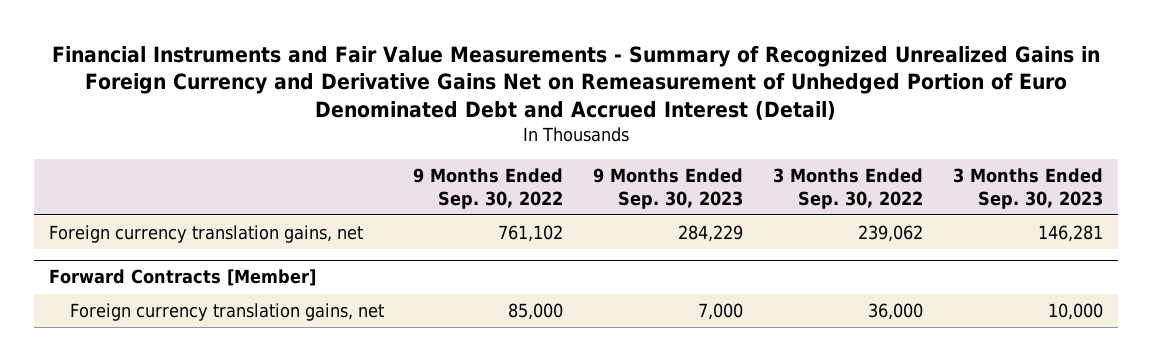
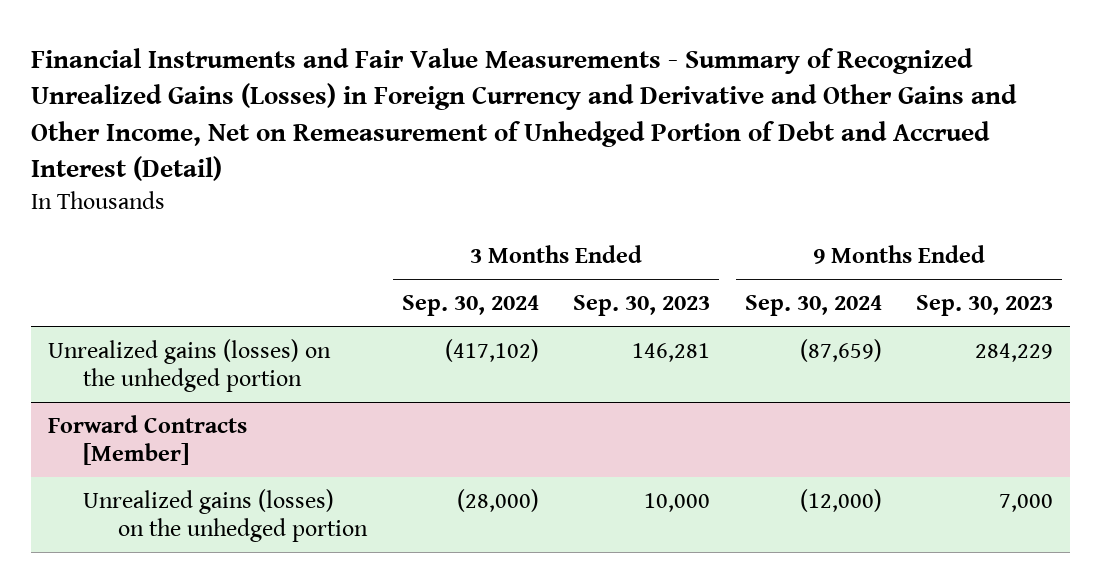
[52,45,1101,120] Financial Instruments and Fair Value Measurements - Summary of Recognized Unrealized Gains in Foreign Currency and Derivative Gains Net on Remeasurement of Unhedged Portion of Euro Denominated Debt and Accrued Interest (Detail) -> [31,47,1018,182] Financial Instruments and Fair Value Measurements - Summary of Recognized Unrealized Gains (Losses) in Foreign Currency and Derivative and Other Gains and Other Income, Net on Remeasurement of Unhedged Portion of Debt and Accrued Interest (Detail)
[413,167,564,209] 9 Months Ended Sep. 30, 2022 -> none
[773,167,924,209] 3 Months Ended Sep. 30, 2022 -> none
none -> [401,295,539,317] Sep. 30, 2024
none -> [744,295,882,317] Sep. 30, 2024
[49,225,364,244] Foreign currency translation gains, net -> [48,338,332,392] Unrealized gains (losses) on the unhedged portion
[69,303,384,322] Foreign currency translation gains, net -> [83,488,369,542] Unrealized gains (losses) on the unhedged portion

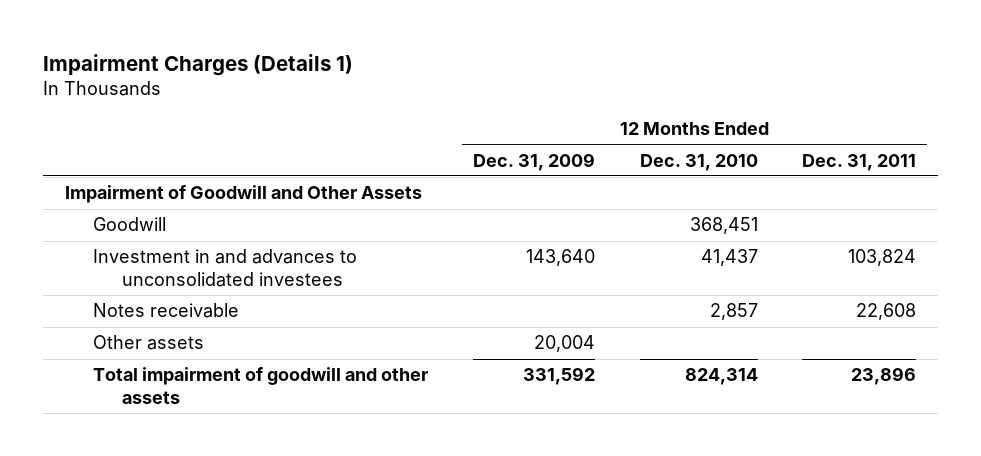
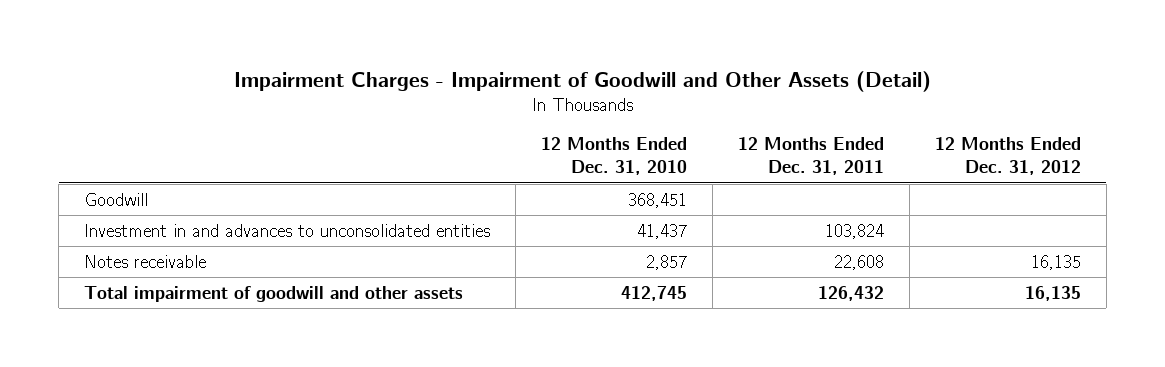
[42,53,353,76] Impairment Charges (Details 1) -> [233,70,931,92] Impairment Charges - Impairment of Goodwill and Other Assets (Detail)
[473,152,596,171] Dec. 31, 2009 -> none
none -> [934,137,1081,176] 12 Months Ended Dec. 31, 2012
[64,185,422,204] Impairment of Goodwill and Other Assets -> none
[93,249,358,287] Investment in and advances to unconsolidated investees -> [84,223,491,237] Investment in and advances to unconsolidated entities
[93,335,205,351] Other assets -> none
[684,368,758,386] 824,314 -> [621,285,688,301] 412,745
[851,367,917,386] 23,896 -> [818,285,885,301] 126,432

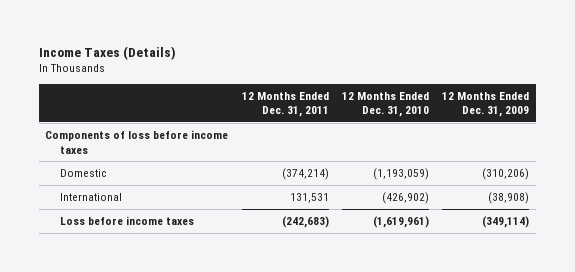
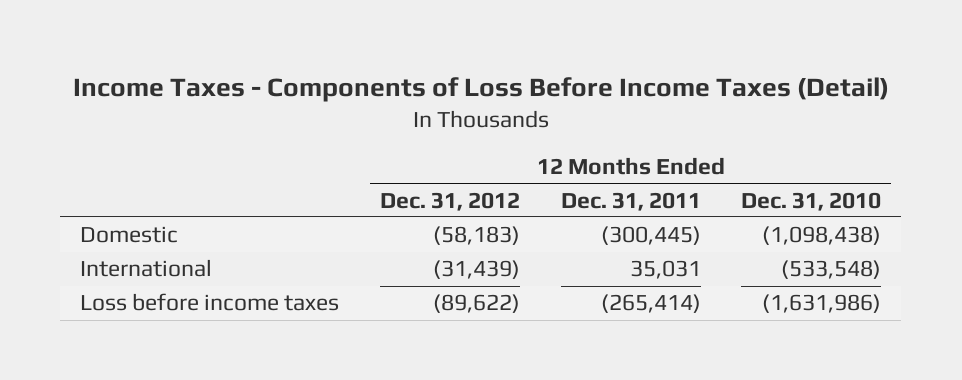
[38,45,176,60] Income Taxes (Details) -> [72,76,889,102] Income Taxes - Components of Loss Before Income Taxes (Detail)
[442,91,530,118] 12 Months Ended Dec. 31, 2009 -> none
none -> [380,191,521,211] Dec. 31, 2012
[45,129,229,154] Components of loss before income taxes -> none
[281,167,329,180] (374,214) -> [600,226,701,246] (300,445)
[373,167,430,180] (1,193,059) -> [762,226,882,246] (1,098,438)
[289,192,329,203] 131,531 -> [629,260,701,280] 35,031
[382,191,430,204] (426,902) -> [781,260,882,280] (533,548)
[281,215,329,228] (242,683) -> [600,294,701,314] (265,414)
[373,215,430,228] (1,619,961) -> [762,294,882,314] (1,631,986)

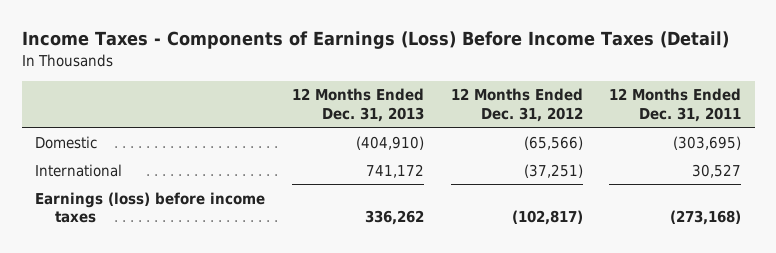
[72,76,889,102] Income Taxes - Components of Loss Before Income Taxes (Detail) -> [21,31,729,50] Income Taxes - Components of Earnings (Loss) Before Income Taxes (Detail)
[741,191,882,211] Dec. 31, 2010 -> none
none -> [291,88,424,122] 12 Months Ended Dec. 31, 2013
[433,226,521,246] (58,183) -> [523,135,583,150] (65,566)
[600,226,701,246] (300,445) -> [673,135,742,150] (303,695)
[433,260,521,280] (31,439) -> [523,163,583,178] (37,251)
[629,260,701,280] 35,031 -> [692,163,742,178] 30,527
[80,293,340,312] Loss before income taxes -> [35,191,266,224] Earnings (loss) before income taxes
[433,294,521,314] (89,622) -> [511,210,583,226] (102,817)
[600,294,701,314] (265,414) -> [670,210,742,226] (273,168)

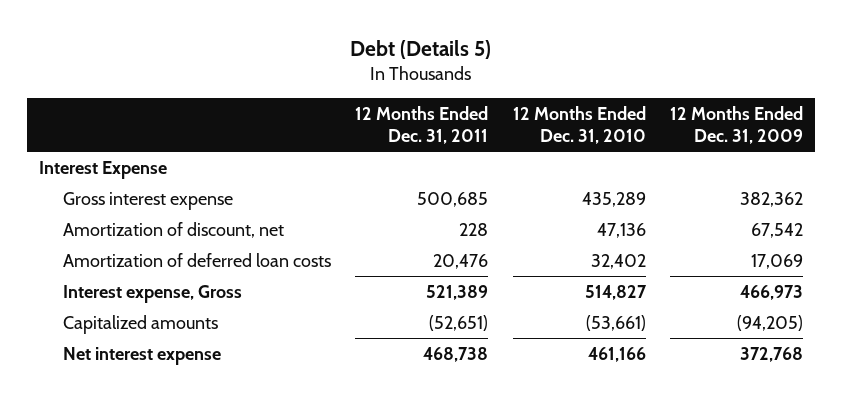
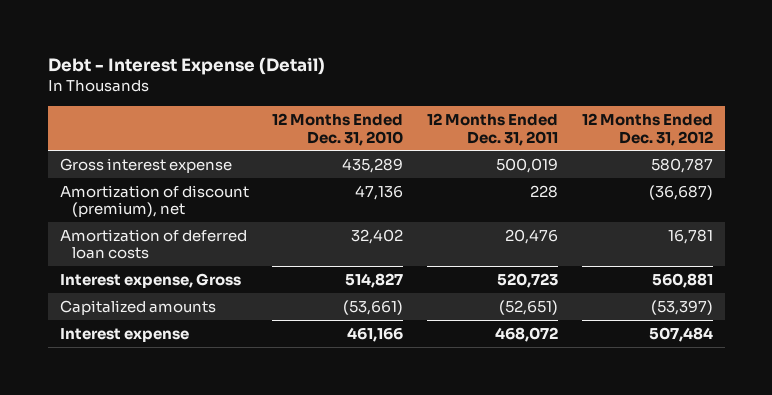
[350,39,492,59] Debt (Details 5) -> [47,56,325,75] Debt - Interest Expense (Detail)
[669,106,803,145] 12 Months Ended Dec. 31, 2009 -> none
none -> [581,112,713,146] 12 Months Ended Dec. 31, 2012
[39,160,168,179] Interest Expense -> none
[417,191,489,207] 500,685 -> [496,157,559,173] 500,019
[63,221,285,238] Amortization of discount, net -> [59,184,249,218] Amortization of discount (premium), net
[426,284,489,300] 521,389 -> [497,272,559,288] 520,723
[63,346,222,365] Net interest expense -> [59,327,189,342] Interest expense
[423,346,489,362] 468,738 -> [495,326,559,342] 468,072

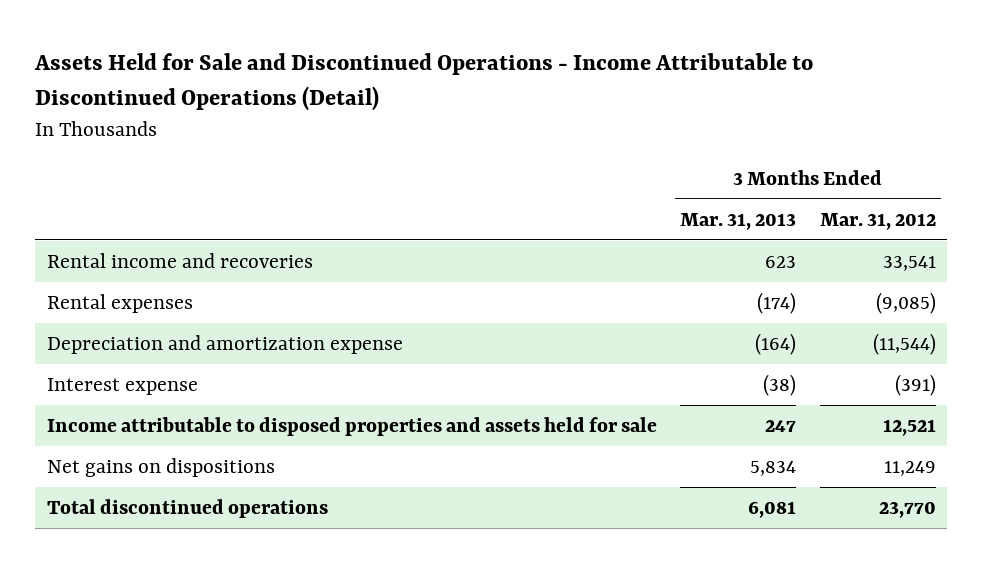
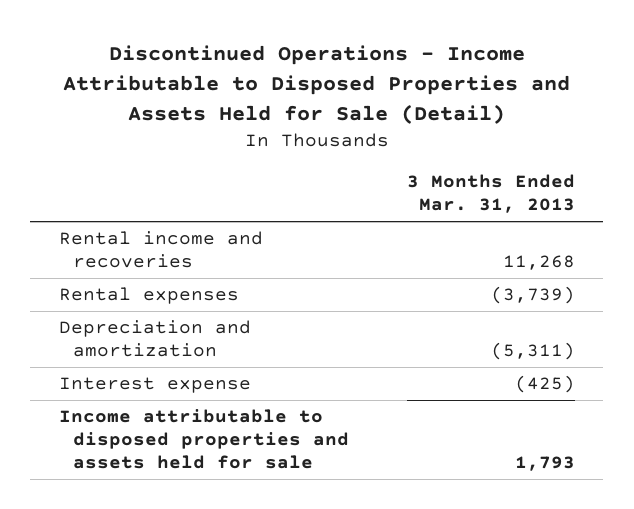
[34,53,814,112] Assets Held for Sale and Discontinued Operations - Income Attributable to Discontinued Operations (Detail) -> [62,45,570,124] Discontinued Operations - Income Attributable to Disposed Properties and Assets Held for Sale (Detail)
[819,212,936,230] Mar. 31, 2012 -> none
[47,457,276,477] Net gains on dispositions -> none
[47,498,329,518] Total discontinued operations -> none
[765,255,797,268] 623 -> [502,255,575,271] 11,268
[757,291,797,314] (174) -> [490,286,575,305] (3,739)
[47,334,404,354] Depreciation and amortization expense -> [58,320,251,358] Depreciation and amortization
[755,332,797,355] (164) -> [490,342,575,361] (5,311)
[763,373,797,396] (38) -> [514,375,575,394] (425)
[765,419,797,432] 247 -> [514,456,575,472] 1,793

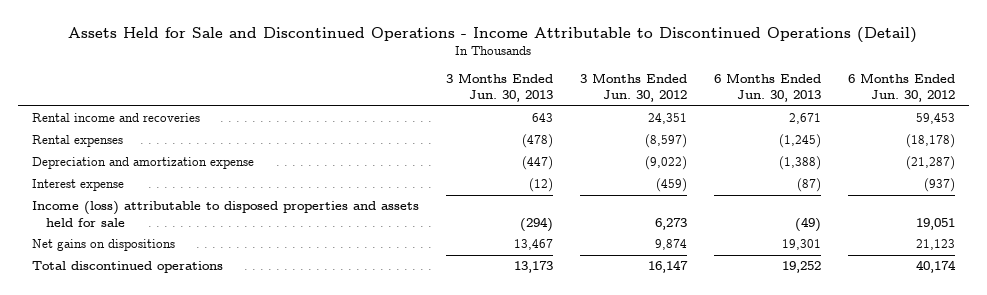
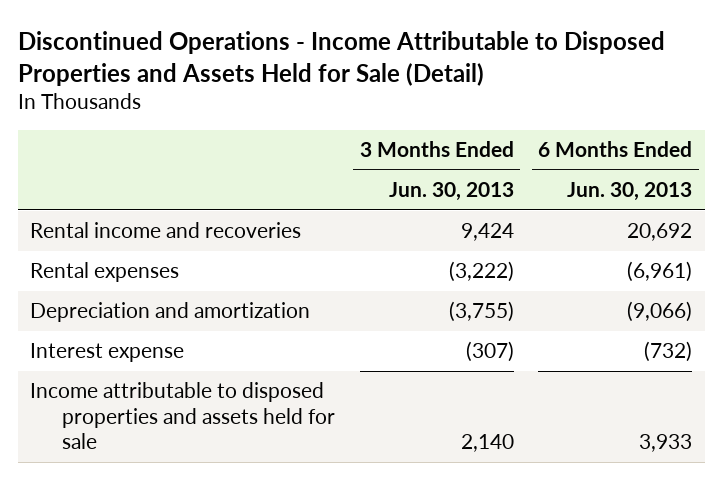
[68,26,918,43] Assets Held for Sale and Discontinued Operations - Income Attributable to Discontinued Operations (Detail) -> [18,30,666,86] Discontinued Operations - Income Attributable to Disposed Properties and Assets Held for Sale (Detail)
[579,72,687,103] 3 Months Ended Jun. 30, 2012 -> none
[848,72,956,103] 6 Months Ended Jun. 30, 2012 -> none
[31,239,175,252] Net gains on dispositions -> none
[31,261,223,274] Total discontinued operations -> none
[531,113,553,123] 643 -> [460,223,514,242] 9,424
[788,113,821,125] 2,671 -> [627,223,693,242] 20,692
[521,134,553,149] (478) -> [448,261,514,283] (3,222)
[778,134,821,149] (1,245) -> [627,261,693,283] (6,961)
[31,157,254,170] Depreciation and amortization expense -> [30,302,311,323] Depreciation and amortization
[521,156,553,171] (447) -> [448,301,514,323] (3,755)
[778,156,821,171] (1,388) -> [627,301,693,323] (9,066)
[528,178,553,193] (12) -> [465,341,514,363] (307)
[796,178,821,193] (87) -> [644,341,693,363] (732)
[31,201,419,227] Income (loss) attributable to disposed properties and assets held for sale -> [30,382,335,450] Income attributable to disposed properties and assets held for sale
[519,216,553,232] (294) -> [460,434,514,453] 2,140
[794,216,821,232] (49) -> [639,434,693,453] 3,933

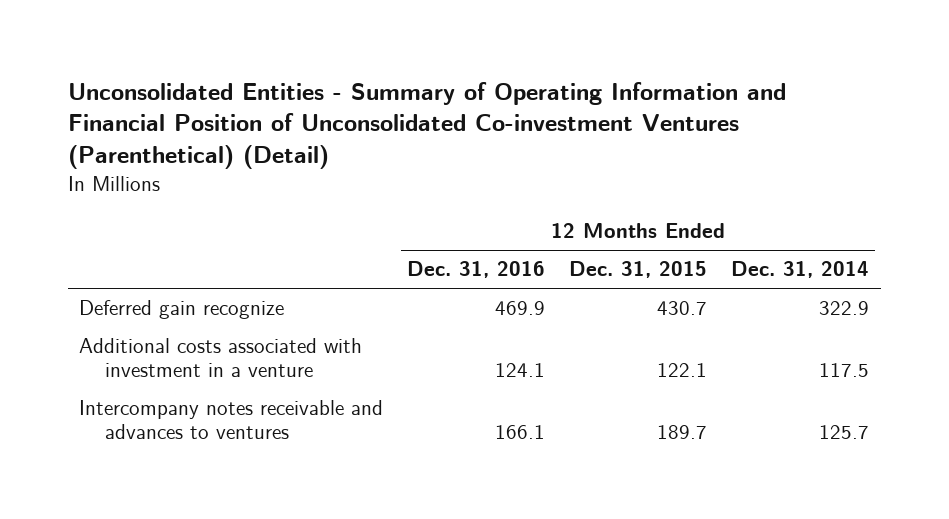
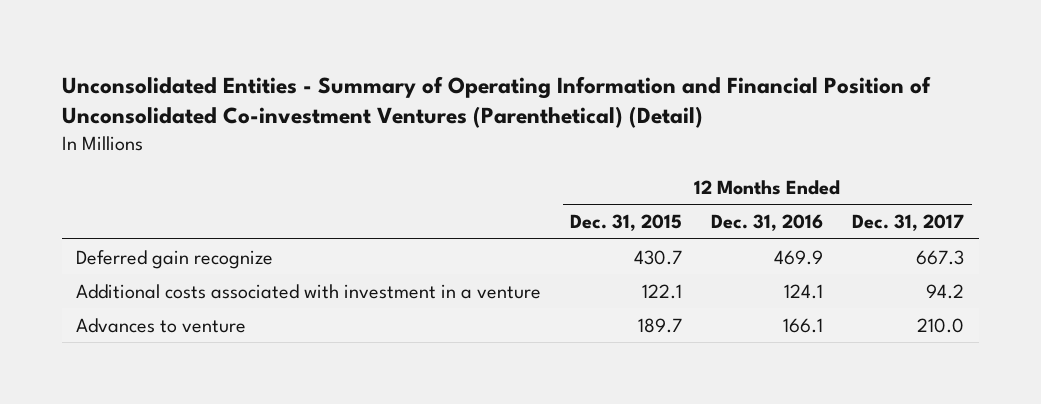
[731,261,870,279] Dec. 31, 2014 -> none
none -> [852,214,965,232] Dec. 31, 2017
[79,400,384,440] Intercompany notes receivable and advances to ventures -> [76,317,247,333] Advances to venture

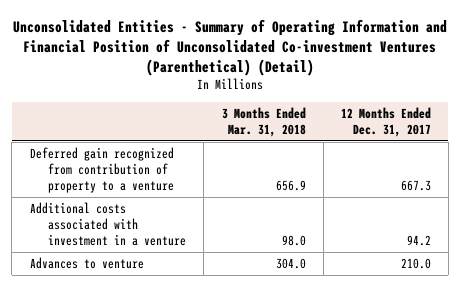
[570,214,683,232] Dec. 31, 2015 -> none
[711,214,824,232] Dec. 31, 2016 -> none
none -> [221,106,306,137] 3 Months Ended Mar. 31, 2018
[76,249,274,269] Deferred gain recognize -> [29,146,175,193] Deferred gain recognized from contribution of property to a venture

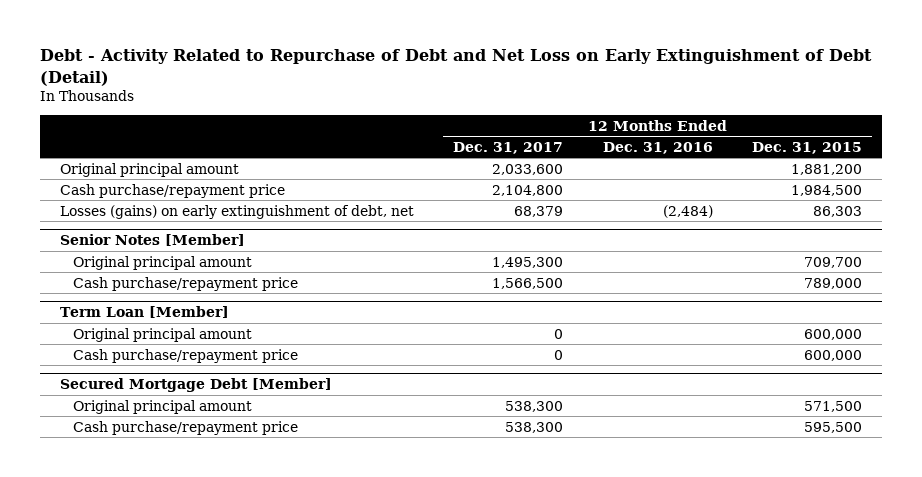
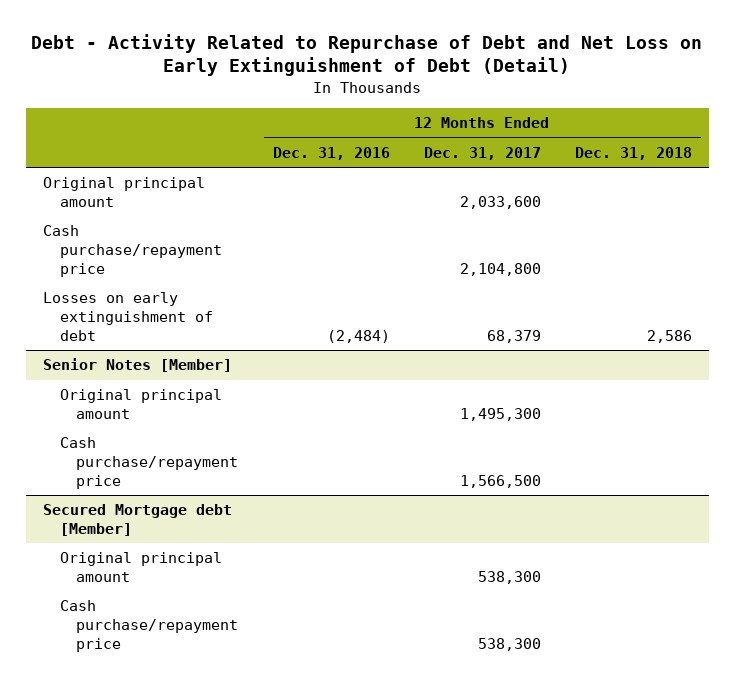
[752,141,863,154] Dec. 31, 2015 -> none
none -> [575,146,693,160] Dec. 31, 2018
[59,204,414,219] Losses (gains) on early extinguishment of debt, net -> [42,292,213,341] Losses on early extinguishment of debt
[59,306,229,319] Term Loan [Member] -> none
[72,327,252,342] Original principal amount -> none
[72,348,298,363] Cash purchase/repayment price -> none
[59,378,332,393] Secured Mortgage Debt [Member] -> [42,504,232,537] Secured Mortgage debt [Member]

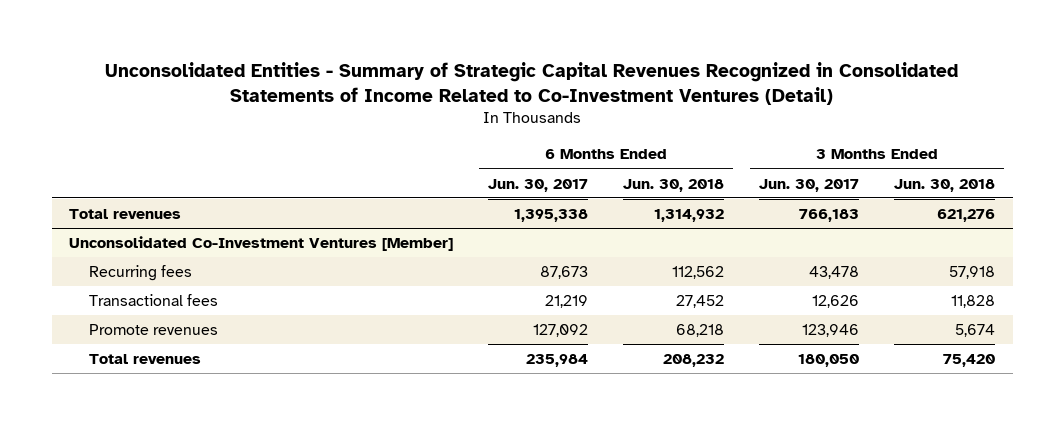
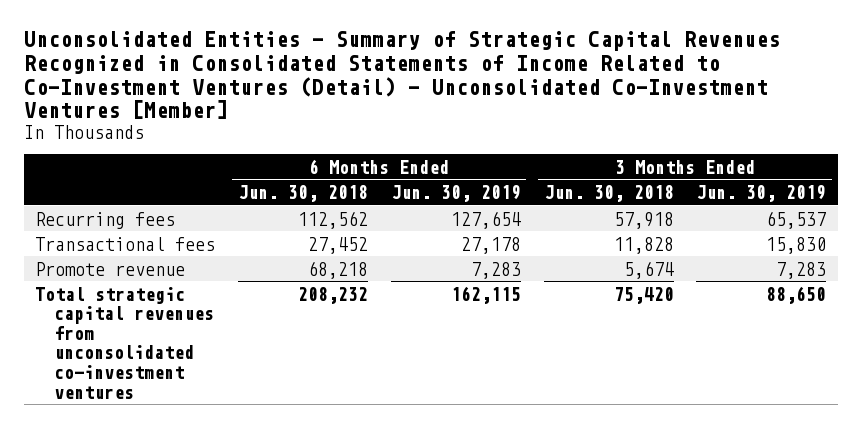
[105,61,959,105] Unconsolidated Entities - Summary of Strategic Capital Revenues Recognized in Consolidated Statements of Income Related to Co-Investment Ventures (Detail) -> [23,31,780,120] Unconsolidated Entities - Summary of Strategic Capital Revenues Recognized in Consolidated Statements of Income Related to Co-Investment Ventures (Detail) - Unconsolidated Co-Investment Ventures [Member]
[488,178,589,192] Jun. 30, 2017 -> none
[759,178,860,192] Jun. 30, 2017 -> none
none -> [390,185,521,203] Jun. 30, 2019
none -> [696,185,827,203] Jun. 30, 2019
[69,209,182,220] Total revenues -> none
[69,236,454,252] Unconsolidated Co-Investment Ventures [Member] -> none
[89,324,219,336] Promote revenues -> [35,261,186,276] Promote revenue
[89,354,202,365] Total revenues -> [35,286,214,399] Total strategic capital revenues from unconsolidated co-investment ventures

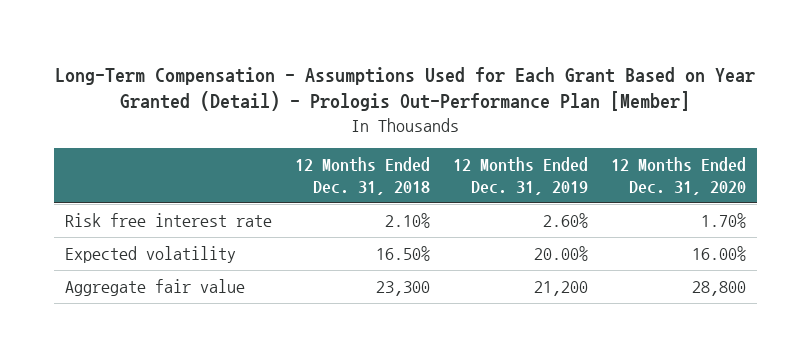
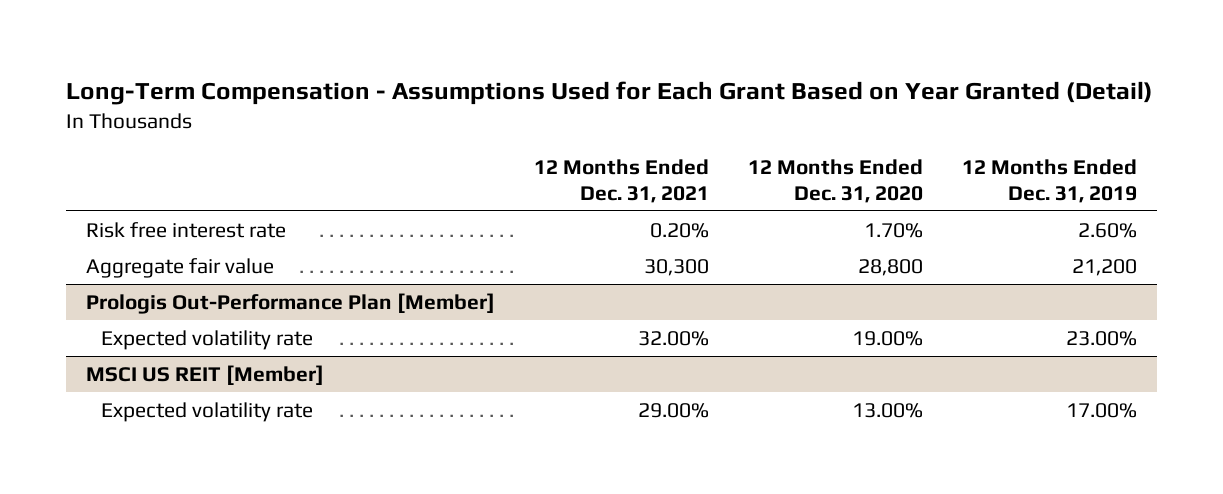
[55,66,756,112] Long-Term Compensation - Assumptions Used for Each Grant Based on Year Granted (Detail) - Prologis Out-Performance Plan [Member] -> [66,80,1154,105] Long-Term Compensation - Assumptions Used for Each Grant Based on Year Granted (Detail)
[294,157,430,195] 12 Months Ended Dec. 31, 2018 -> none
none -> [533,158,709,203] 12 Months Ended Dec. 31, 2021
[65,246,237,264] Expected volatility -> none
none -> [85,293,495,315] Prologis Out-Performance Plan [Member]
none -> [100,330,313,351] Expected volatility rate
none -> [85,365,324,386] MSCI US REIT [Member]
none -> [100,402,313,423] Expected volatility rate

